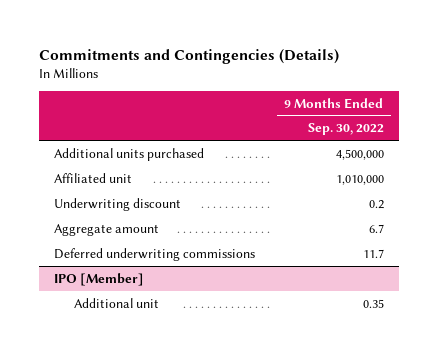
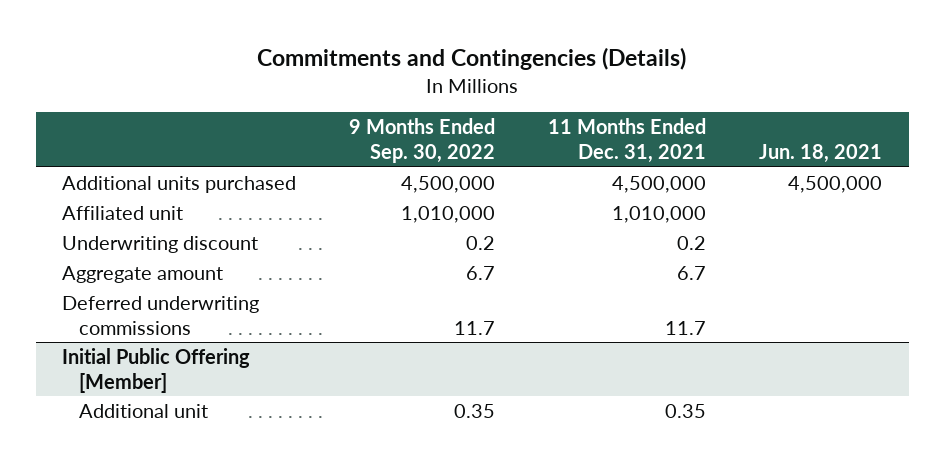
none -> [548,118,707,163] 11 Months Ended Dec. 31, 2021
none -> [759,143,883,163] Jun. 18, 2021
[53,272,144,286] IPO [Member] -> [62,347,251,393] Initial Public Offering [Member]

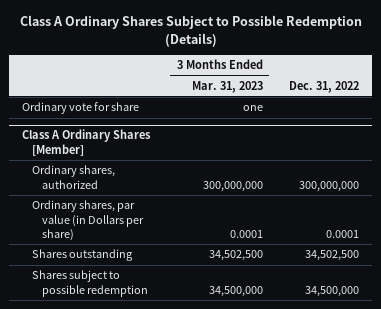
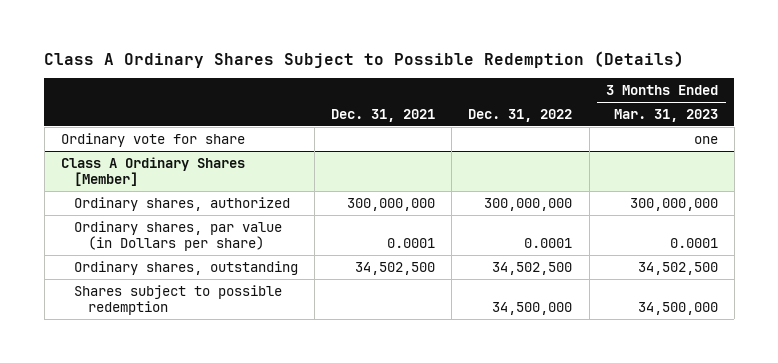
none -> [331,108,436,122] Dec. 31, 2021
[32,249,134,262] Shares outstanding -> [74,260,299,275] Ordinary shares, outstanding

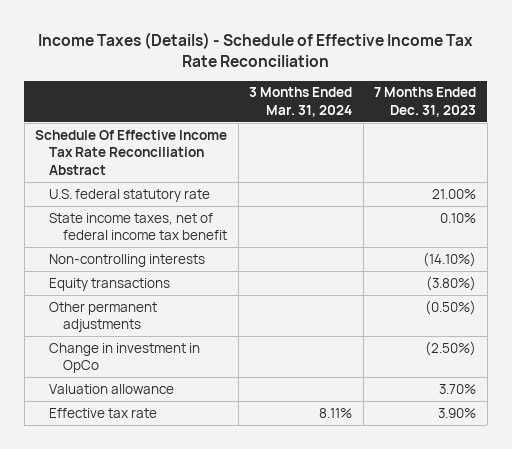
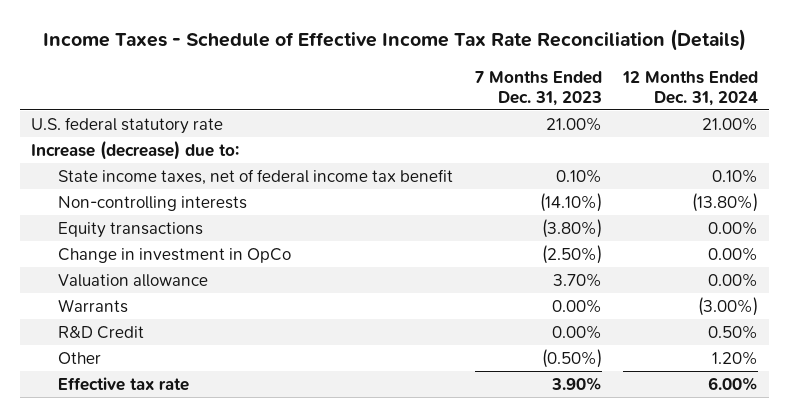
[37,31,473,67] Income Taxes (Details) - Schedule of Effective Income Tax Rate Reconciliation -> [42,29,746,52] Income Taxes - Schedule of Effective Income Tax Rate Reconciliation (Details)
[249,87,353,117] 3 Months Ended Mar. 31, 2024 -> none
none -> [622,70,759,106] 12 Months Ended Dec. 31, 2024
[35,129,228,175] Schedule Of Effective Income Tax Rate Reconciliation Abstract -> none
none -> [30,139,239,160] Increase (decrease) due to:
[49,301,158,333] Other permanent adjustments -> none
none -> [57,298,128,313] Warrants
none -> [57,324,144,339] R&D Credit
none -> [57,351,101,364] Other

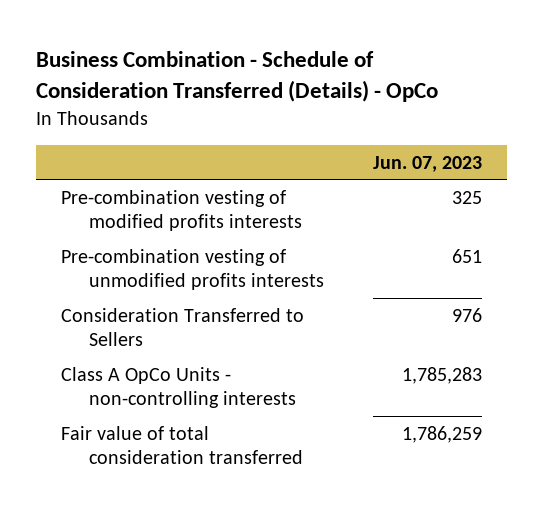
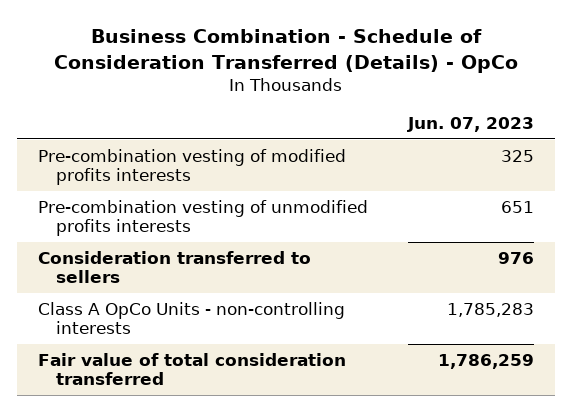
[61,307,305,346] Consideration Transferred to Sellers -> [37,250,311,284] Consideration transferred to sellers

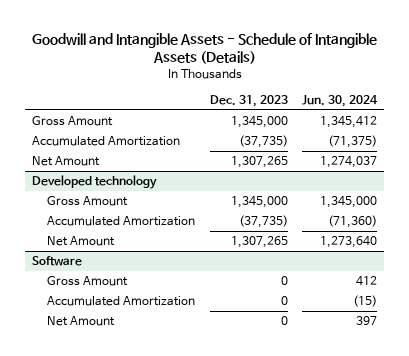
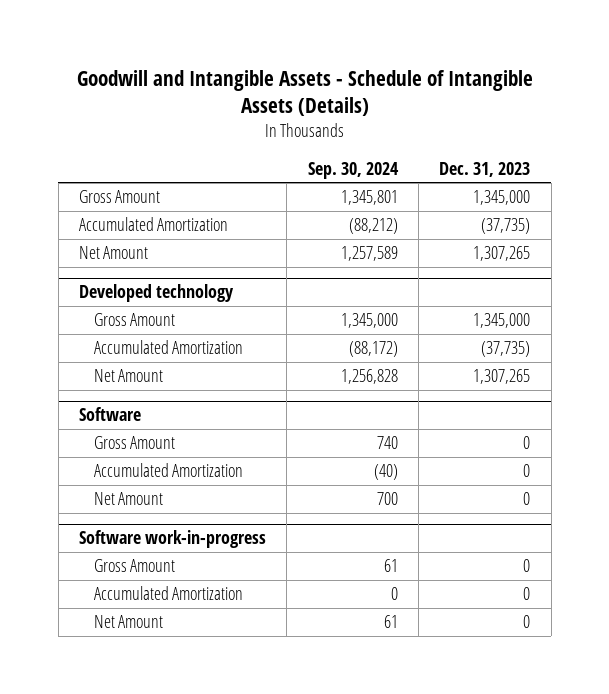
[301,94,378,107] Jun. 30, 2024 -> none
none -> [307,161,399,179] Sep. 30, 2024
none -> [78,530,266,549] Software work-in-progress
none -> [94,559,176,573] Gross Amount
none -> [94,586,244,601] Accumulated Amortization
none -> [94,615,164,629] Net Amount

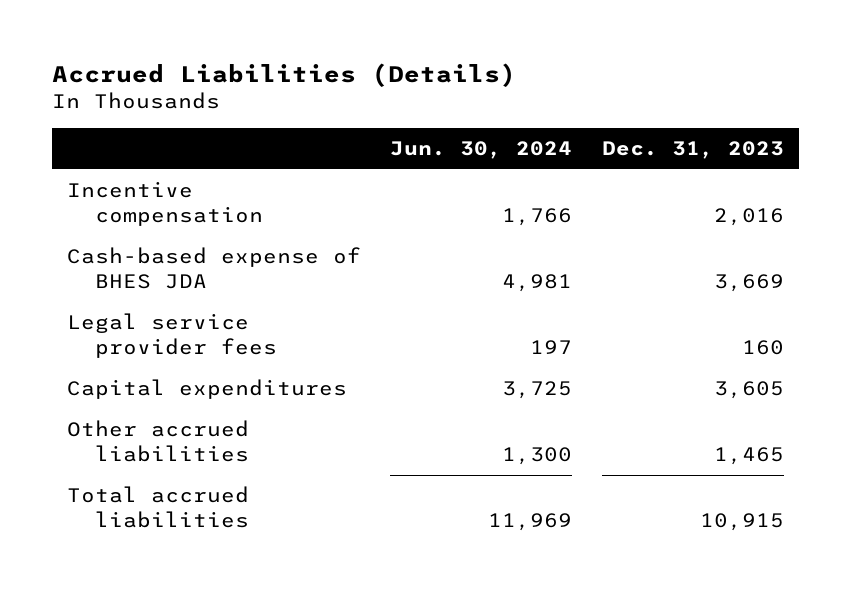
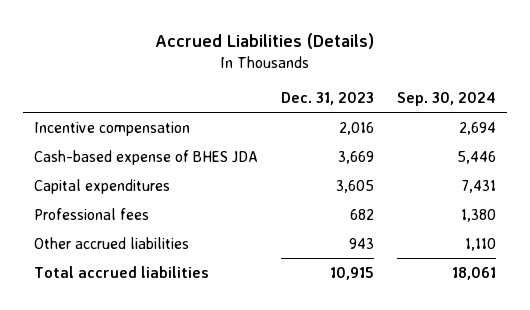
[390,141,573,160] Jun. 30, 2024 -> none
none -> [396,91,496,106] Sep. 30, 2024
[66,313,277,359] Legal service provider fees -> none
none -> [34,207,150,220] Professional fees
[714,447,785,466] 1,465 -> [349,237,375,249] 943

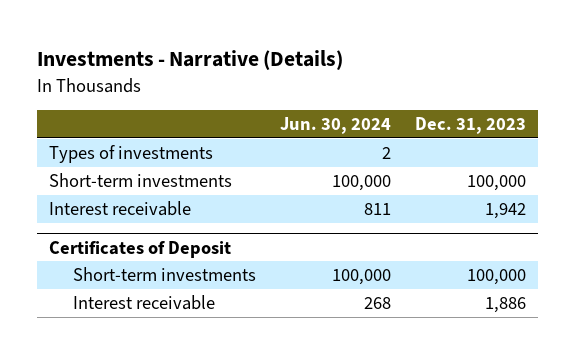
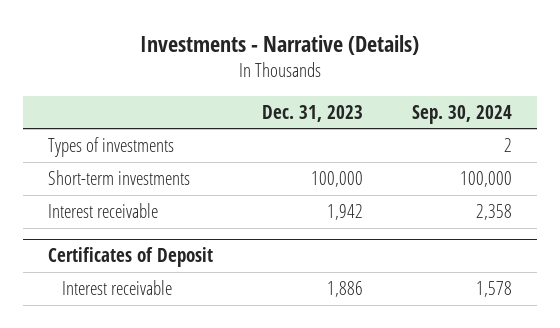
[279,117,391,135] Jun. 30, 2024 -> none
none -> [412,104,513,124] Sep. 30, 2024
[72,266,256,281] Short-term investments -> none

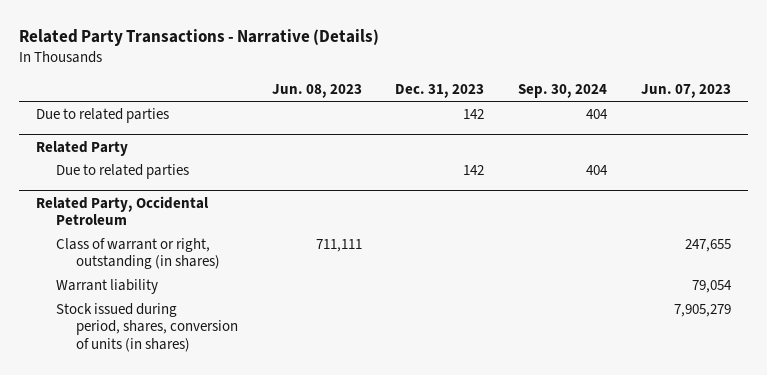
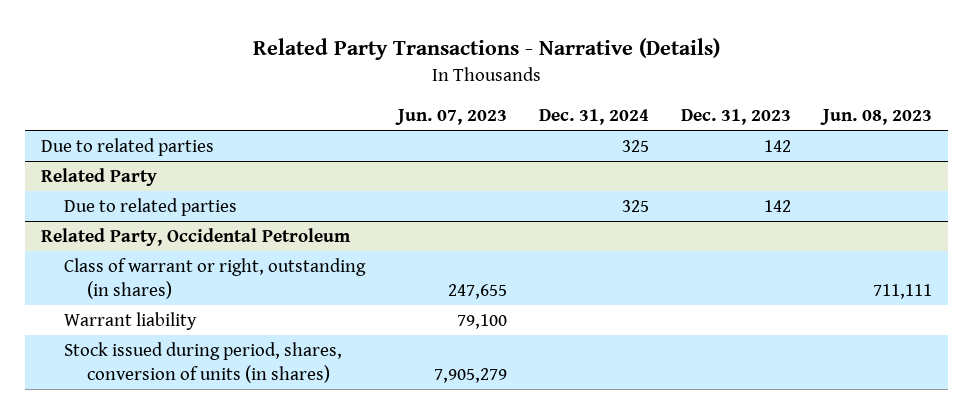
[518,84,608,99] Sep. 30, 2024 -> none
none -> [538,109,649,126] Dec. 31, 2024
[691,279,732,293] 79,054 -> [456,314,507,330] 79,100

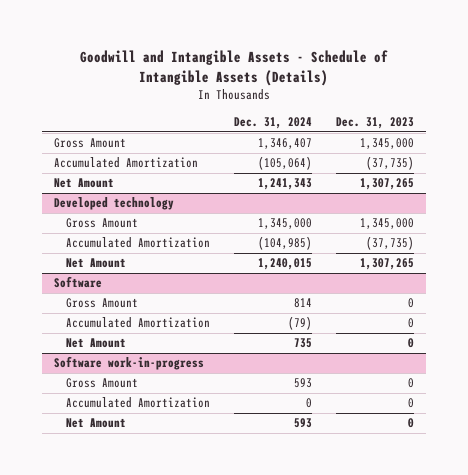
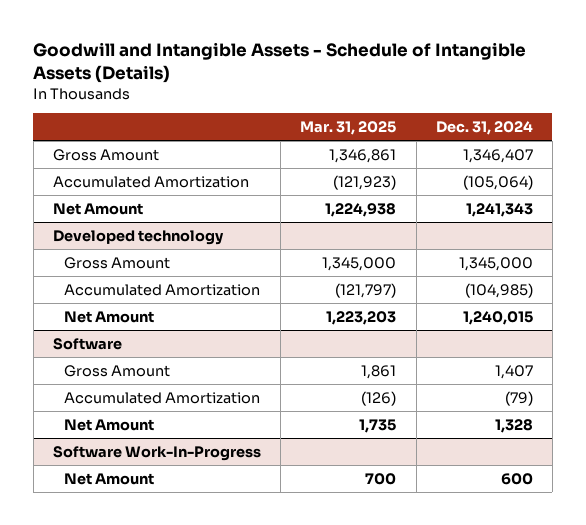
[335,117,414,130] Dec. 31, 2023 -> none
none -> [300,120,397,135] Mar. 31, 2025
[293,298,312,309] 814 -> [494,364,533,379] 1,407
[66,378,139,389] Gross Amount -> none
[66,397,211,409] Accumulated Amortization -> none
[293,338,312,349] 735 -> [494,418,533,433] 1,328
[54,356,205,371] Software work-in-progress -> [53,445,262,461] Software Work-In-Progress
[293,418,312,429] 593 -> [500,472,533,485] 600

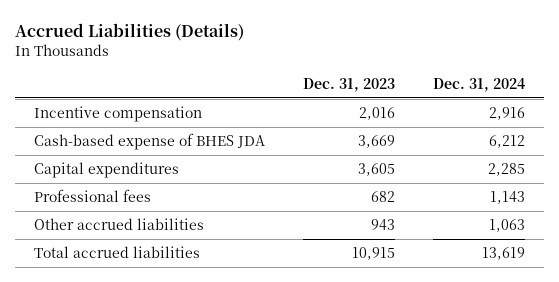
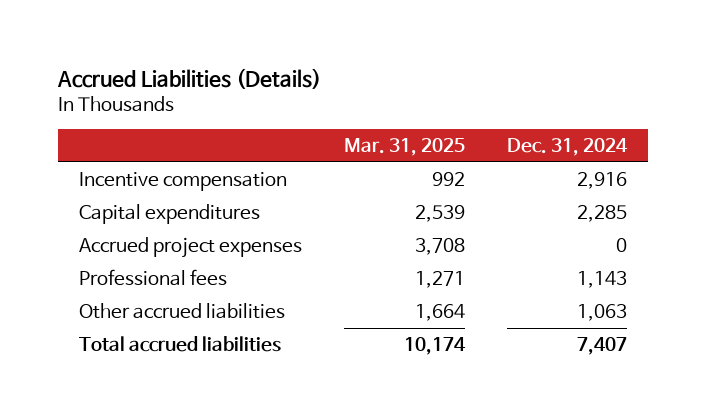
[303,77,396,92] Dec. 31, 2023 -> none
none -> [343,137,465,156] Mar. 31, 2025
[34,133,266,151] Cash-based expense of BHES JDA -> none
none -> [78,236,302,258] Accrued project expenses
[482,247,526,261] 13,619 -> [576,336,627,355] 7,407

